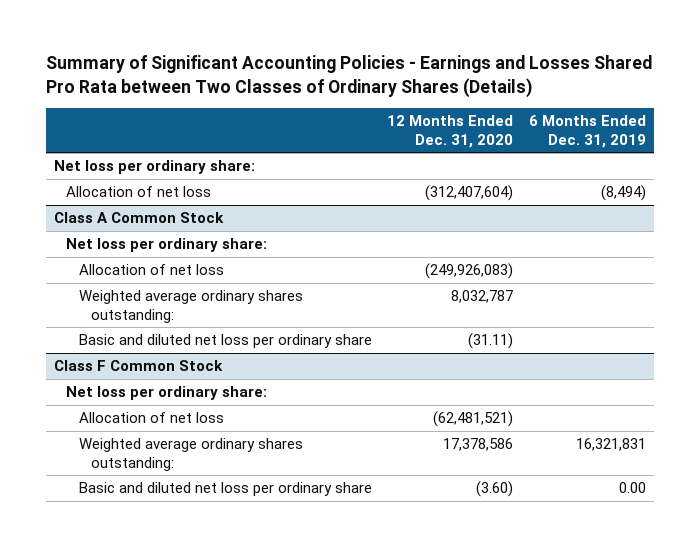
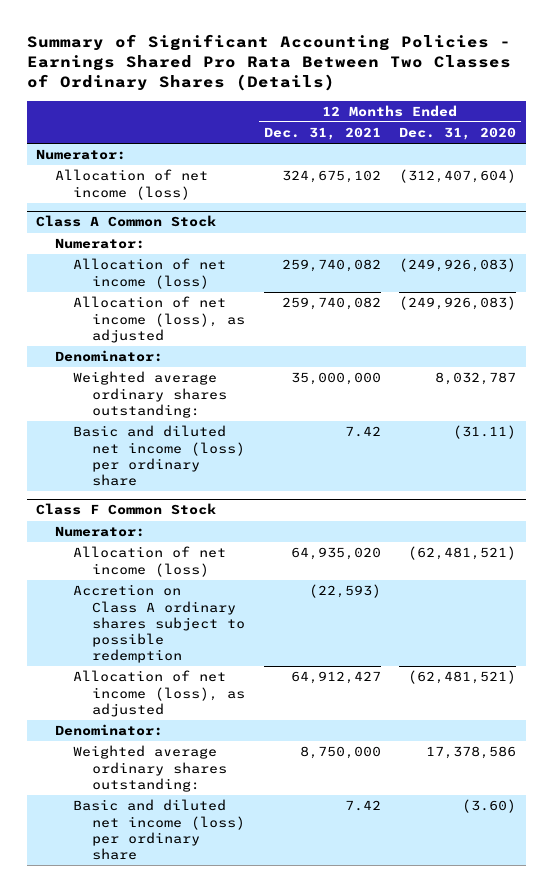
[45,55,652,98] Summary of Significant Accounting Policies - Earnings and Losses Shared Pro Rata between Two Classes of Ordinary Shares (Details) -> [26,34,511,92] Summary of Significant Accounting Policies - Earnings Shared Pro Rata Between Two Classes of Ordinary Shares (Details)
[528,115,646,148] 6 Months Ended Dec. 31, 2019 -> none
none -> [263,127,381,141] Dec. 31, 2021
[53,160,255,175] Net loss per ordinary share: -> none
none -> [36,149,127,161] Numerator:
[66,186,212,198] Allocation of net loss -> [54,169,208,200] Allocation of net income (loss)
[66,238,268,253] Net loss per ordinary share: -> none
none -> [54,238,145,250] Numerator:
[78,264,224,276] Allocation of net loss -> [73,258,227,289] Allocation of net income (loss)
none -> [73,296,246,343] Allocation of net income (loss), as adjusted
none -> [54,350,163,363] Denominator:
[78,334,372,349] Basic and diluted net loss per ordinary share -> [73,425,246,487] Basic and diluted net income (loss) per ordinary share
[66,386,268,401] Net loss per ordinary share: -> none
none -> [54,526,145,538] Numerator:
[78,412,224,424] Allocation of net loss -> [73,546,227,577] Allocation of net income (loss)
none -> [73,584,246,664] Accretion on Class A ordinary shares subject to possible redemption
none -> [73,670,246,717] Allocation of net income (loss), as adjusted
none -> [54,724,163,737] Denominator:
[78,482,372,497] Basic and diluted net loss per ordinary share -> [73,799,246,861] Basic and diluted net income (loss) per ordinary share

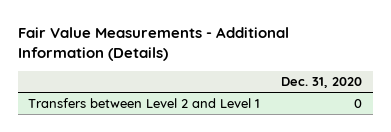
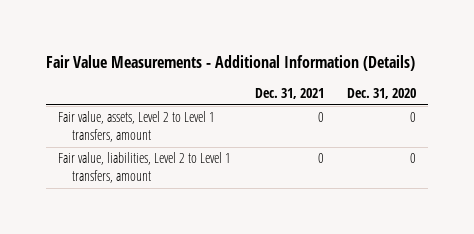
none -> [254,87,324,99] Dec. 31, 2021
none -> [58,111,216,142] Fair value, assets, Level 2 to Level 1 transfers, amount
[28,98,261,109] Transfers between Level 2 and Level 1 -> [58,152,232,183] Fair value, liabilities, Level 2 to Level 1 transfers, amount

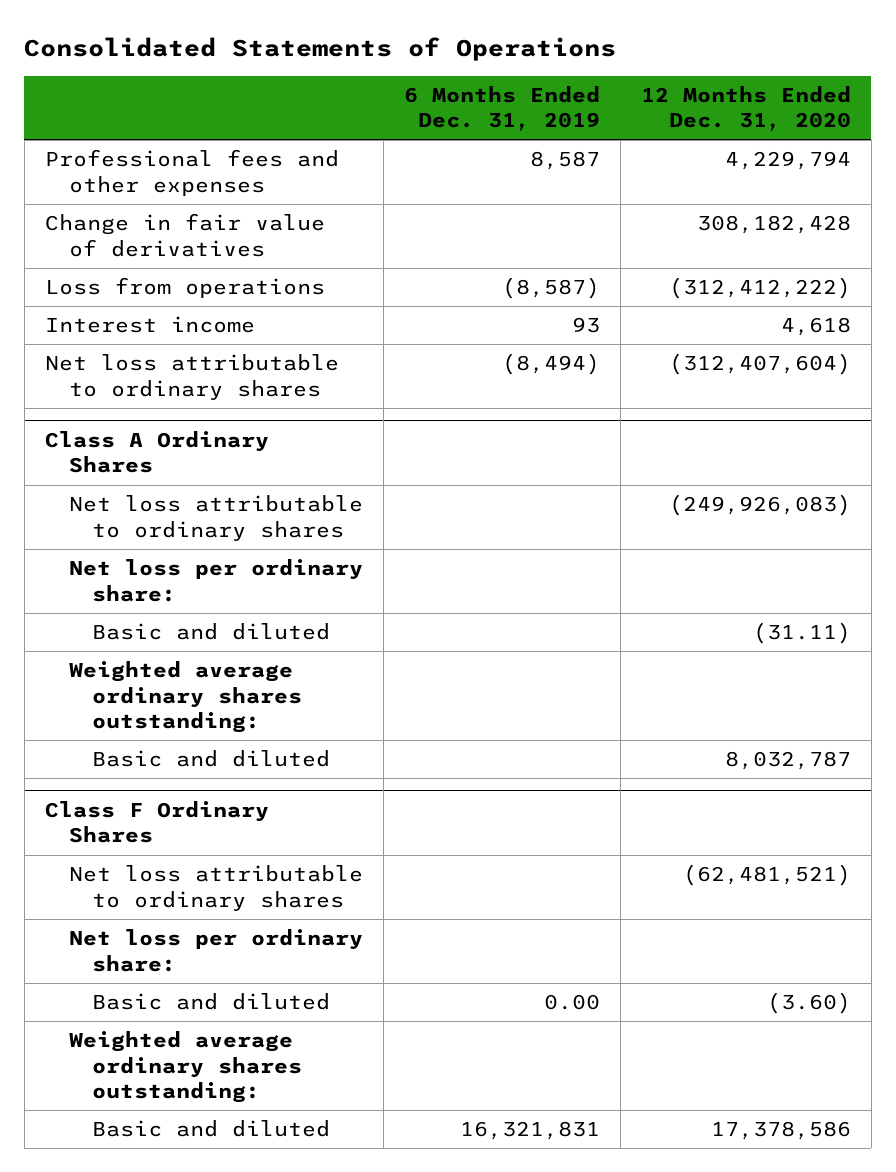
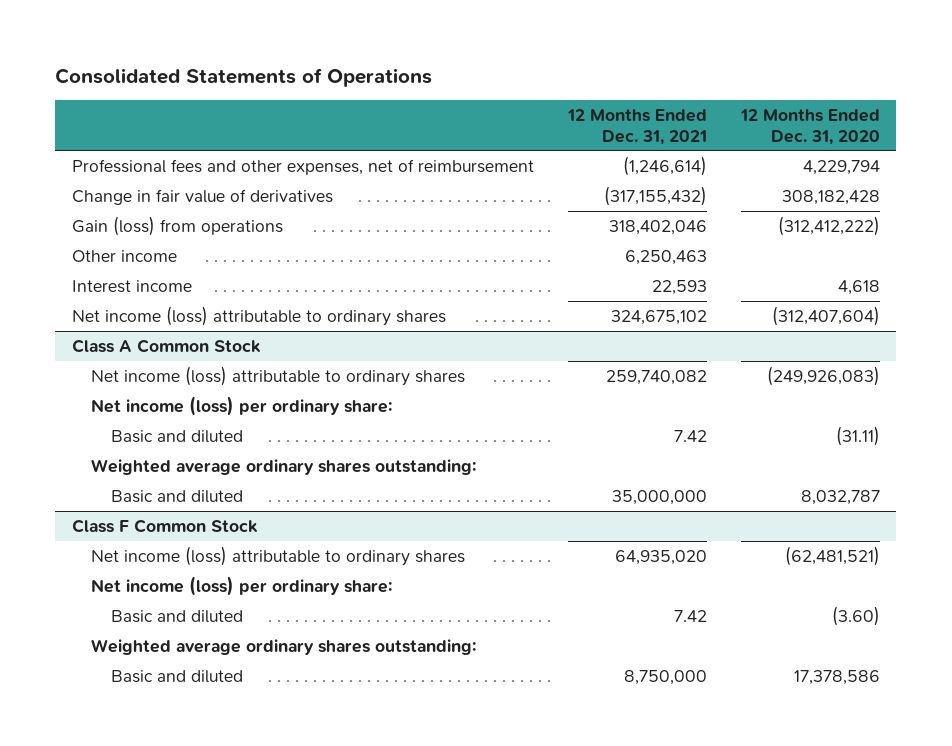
[403,85,600,132] 6 Months Ended Dec. 31, 2019 -> none
none -> [566,109,707,145] 12 Months Ended Dec. 31, 2021
[44,149,339,196] Professional fees and other expenses -> [72,158,535,175] Professional fees and other expenses, net of reimbursement
[44,277,325,299] Loss from operations -> [72,215,284,236] Gain (loss) from operations
none -> [72,249,178,262] Other income
[44,354,339,400] Net loss attributable to ordinary shares -> [72,305,447,326] Net income (loss) attributable to ordinary shares
[44,430,269,474] Class A Ordinary Shares -> [72,338,262,353] Class A Common Stock
[68,495,363,541] Net loss attributable to ordinary shares -> [91,365,466,386] Net income (loss) attributable to ordinary shares
[68,559,363,602] Net loss per ordinary share: -> [91,395,393,416] Net income (loss) per ordinary share:
[44,800,269,844] Class F Ordinary Shares -> [72,518,259,533] Class F Common Stock
[68,865,363,911] Net loss attributable to ordinary shares -> [91,545,466,566] Net income (loss) attributable to ordinary shares
[68,929,363,972] Net loss per ordinary share: -> [91,575,393,596] Net income (loss) per ordinary share:

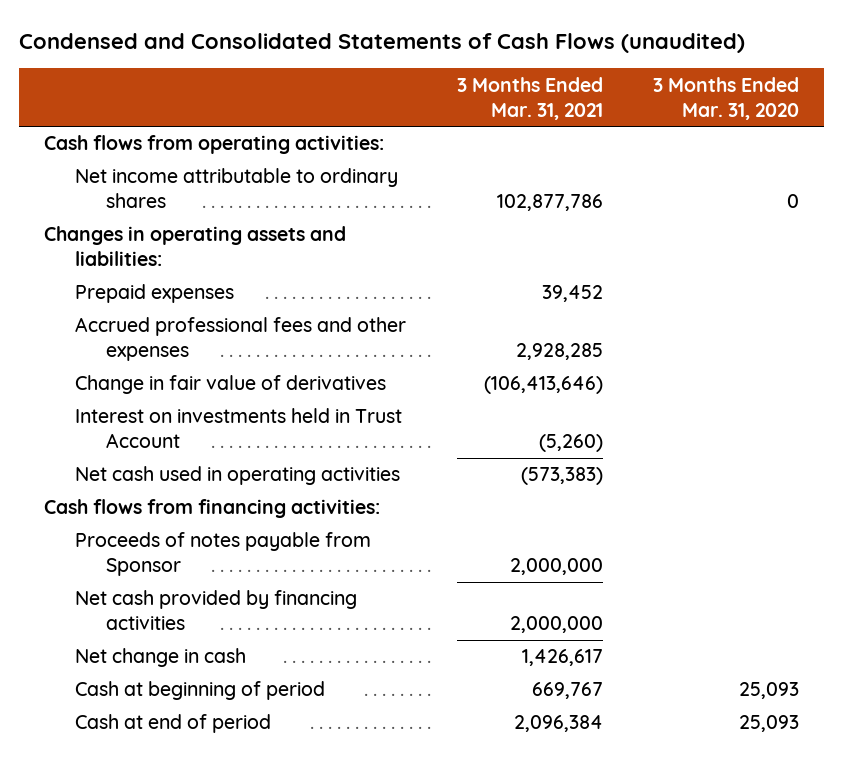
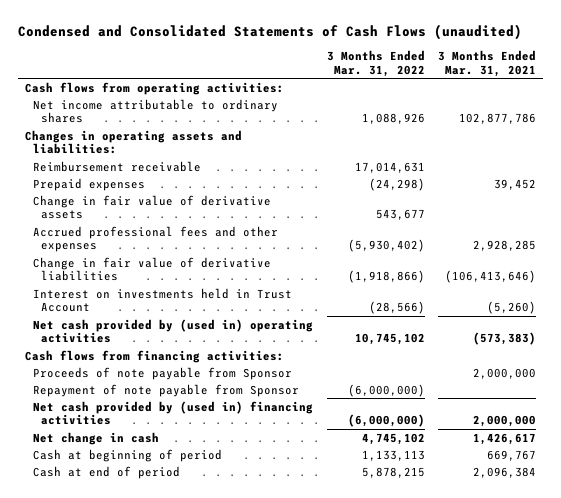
[653,76,800,120] 3 Months Ended Mar. 31, 2020 -> none
none -> [326,50,425,77] 3 Months Ended Mar. 31, 2022
none -> [33,160,202,172] Reimbursement receivable
none -> [33,194,272,220] Change in fair value of derivative assets
[75,375,387,395] Change in fair value of derivatives -> [33,256,272,282] Change in fair value of derivative liabilities
[75,466,401,486] Net cash used in operating activities -> [33,318,314,344] Net cash provided by (used in) operating activities
[75,532,372,577] Proceeds of notes payable from Sponsor -> [33,366,293,380] Proceeds of note payable from Sponsor
none -> [33,383,300,397] Repayment of note payable from Sponsor
[75,590,358,631] Net cash provided by financing activities -> [33,400,314,426] Net cash provided by (used in) financing activities

